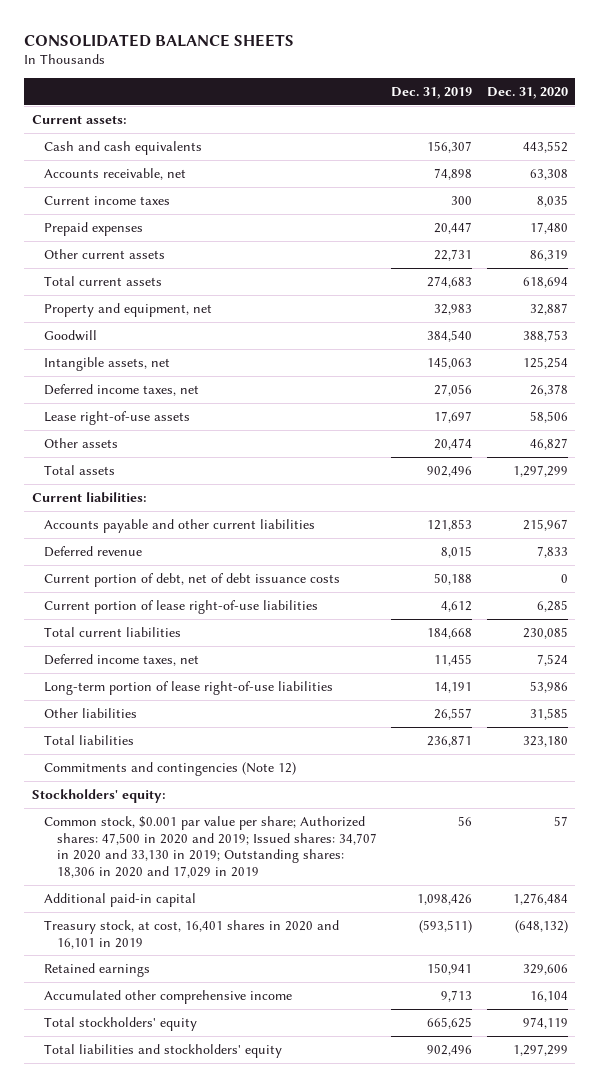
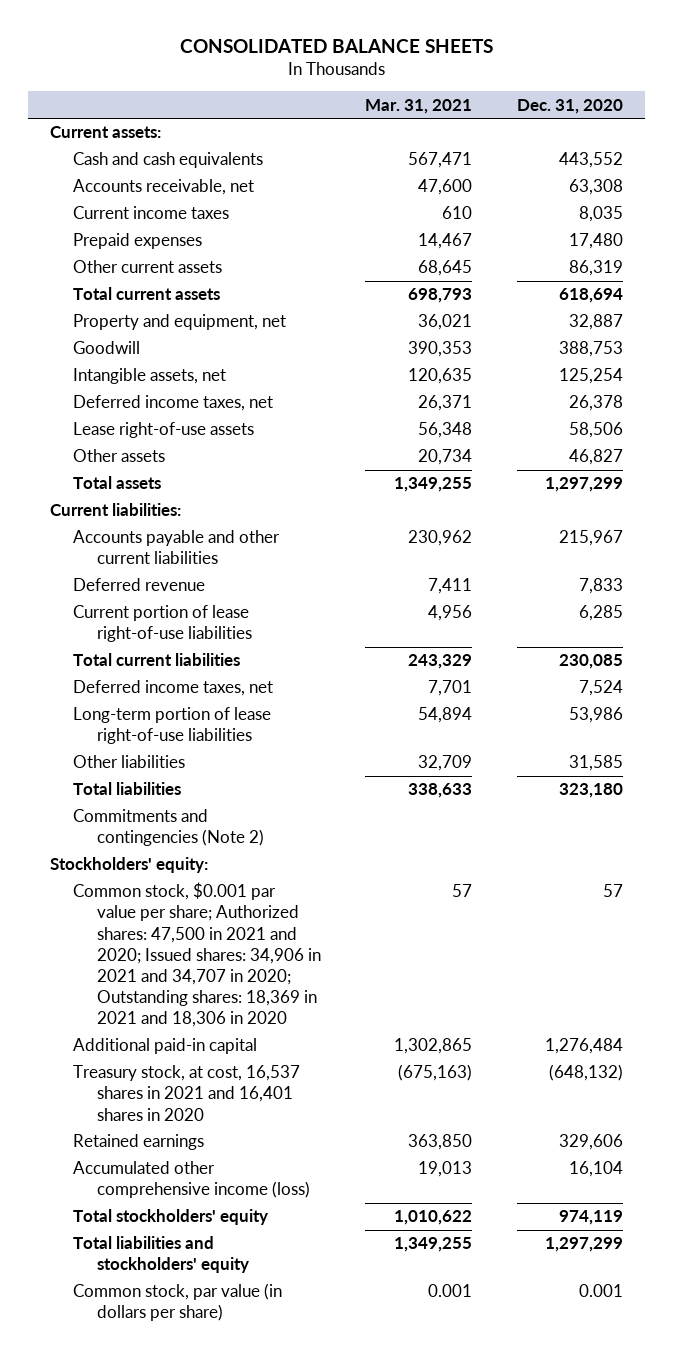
[391,86,473,99] Dec. 31, 2019 -> none
none -> [365,98,473,114] Mar. 31, 2021
[44,572,341,587] Current portion of debt, net of debt issuance costs -> none
[44,761,297,776] Commitments and contingencies (Note 12) -> [73,809,264,847] Commitments and contingencies (Note 2)
[44,815,377,879] Common stock, $0.001 par value per share; Authorized shares: 47,500 in 2020 and 2019; Issued shares: 34,707 in 2020 and 33,130 in 2019; Outstanding shares: 18,306 in 2020 and 17,029 in 2019 -> [73,882,321,1028] Common stock, $0.001 par value per share; Authorized shares: 47,500 in 2021 and 2020; Issued shares: 34,906 in 2021 and 34,707 in 2020; Outstanding shares: 18,369 in 2021 and 18,306 in 2020
[44,919,340,949] Treasury stock, at cost, 16,401 shares in 2020 and 16,101 in 2019 -> [73,1065,301,1121] Treasury stock, at cost, 16,537 shares in 2021 and 16,401 shares in 2020
[44,989,293,1004] Accumulated other comprehensive income -> [73,1161,310,1199] Accumulated other comprehensive income (loss)
none -> [73,1283,283,1322] Common stock, par value (in dollars per share)

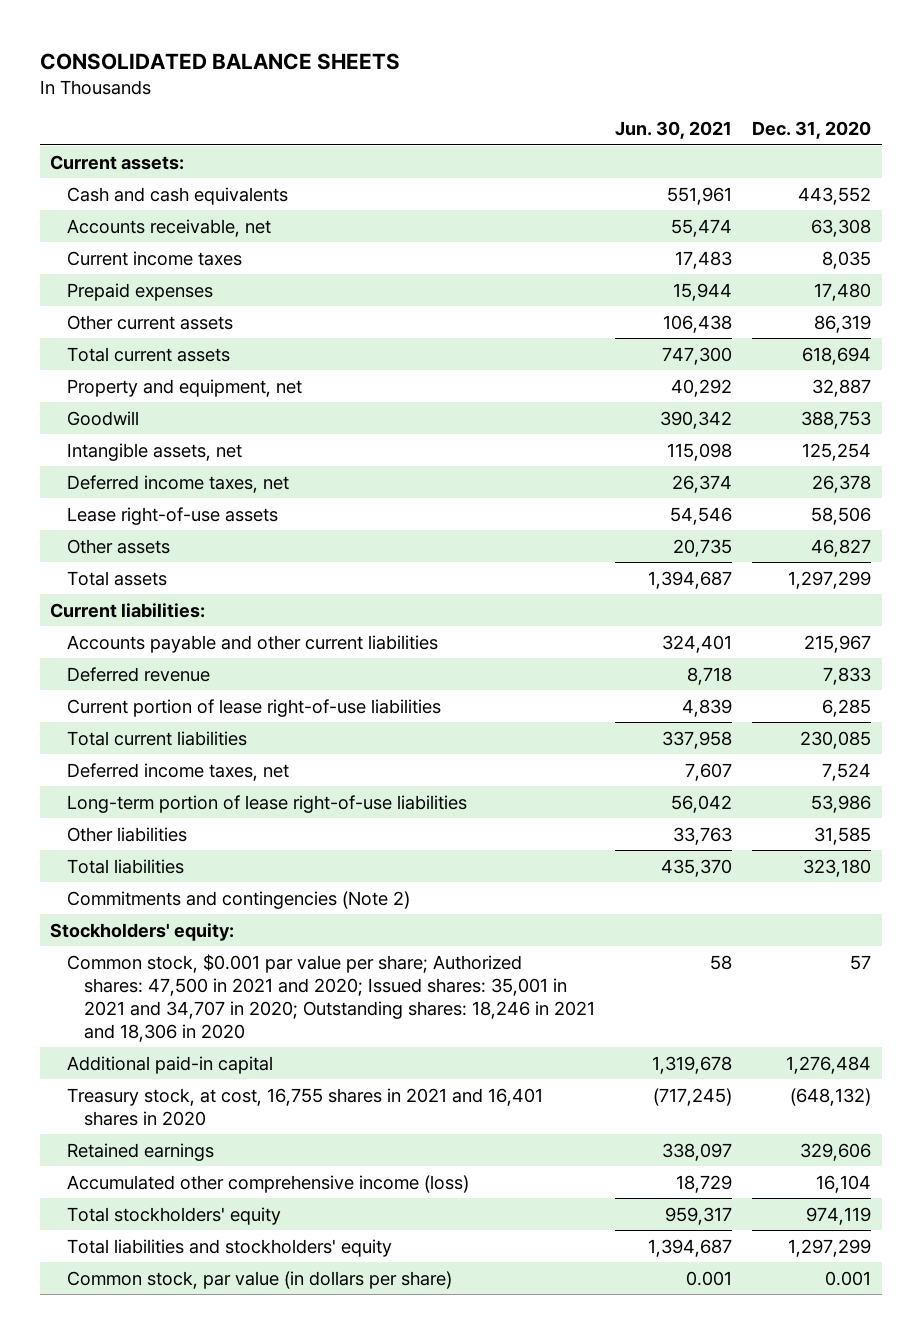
[365,98,473,114] Mar. 31, 2021 -> none
none -> [614,121,732,140] Jun. 30, 2021
[73,882,321,1028] Common stock, $0.001 par value per share; Authorized shares: 47,500 in 2021 and 2020; Issued shares: 34,906 in 2021 and 34,707 in 2020; Outstanding shares: 18,369 in 2021 and 18,306 in 2020 -> [66,953,595,1043] Common stock, $0.001 par value per share; Authorized shares: 47,500 in 2021 and 2020; Issued shares: 35,001 in 2021 and 34,707 in 2020; Outstanding shares: 18,246 in 2021 and 18,306 in 2020
[73,1065,301,1121] Treasury stock, at cost, 16,537 shares in 2021 and 16,401 shares in 2020 -> [66,1087,543,1126] Treasury stock, at cost, 16,755 shares in 2021 and 16,401 shares in 2020

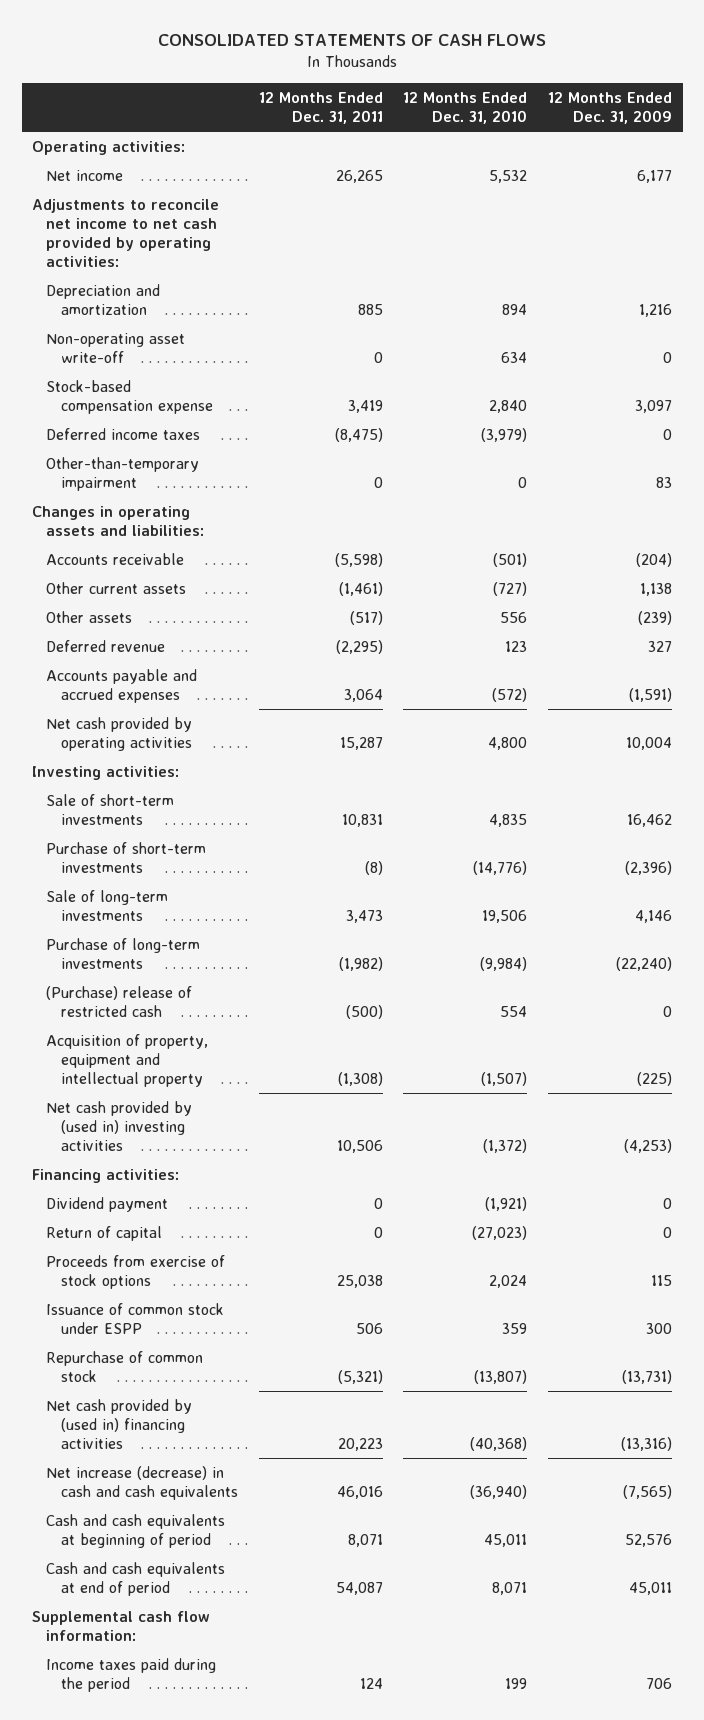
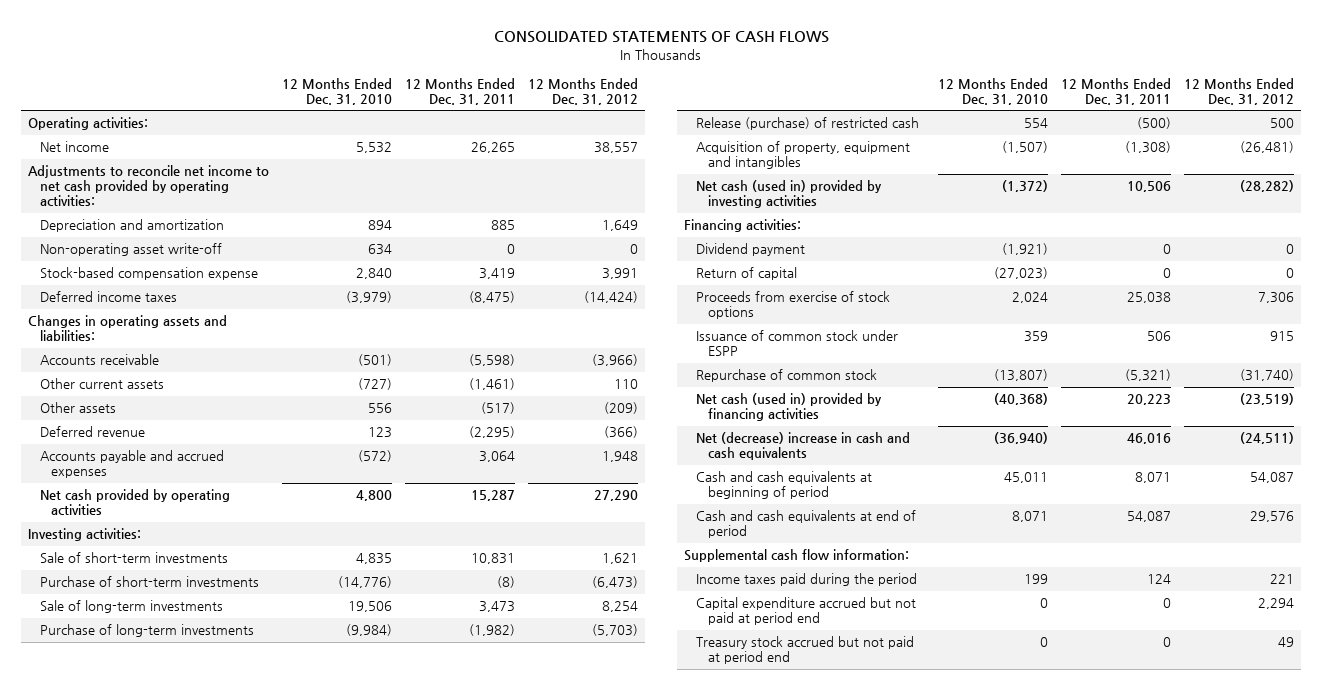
[548,92,673,125] 12 Months Ended Dec. 31, 2009 -> none
none -> [528,78,639,106] 12 Months Ended Dec. 31, 2012
[46,456,200,491] Other-than-temporary impairment -> none
[46,985,193,1017] (Purchase) release of restricted cash -> [695,117,919,131] Release (purchase) of restricted cash
[46,1033,209,1088] Acquisition of property, equipment and intellectual property -> [695,141,910,170] Acquisition of property, equipment and intangibles
[46,1100,193,1152] Net cash provided by (used in) investing activities -> [695,180,882,209] Net cash (used in) provided by investing activities
[46,1398,193,1450] Net cash provided by (used in) financing activities -> [695,393,882,422] Net cash (used in) provided by financing activities
[46,1465,238,1500] Net increase (decrease) in cash and cash equivalents -> [695,432,910,461] Net (decrease) increase in cash and cash equivalents
none -> [695,597,916,626] Capital expenditure accrued but not paid at period end
none -> [695,636,914,665] Treasury stock accrued but not paid at period end

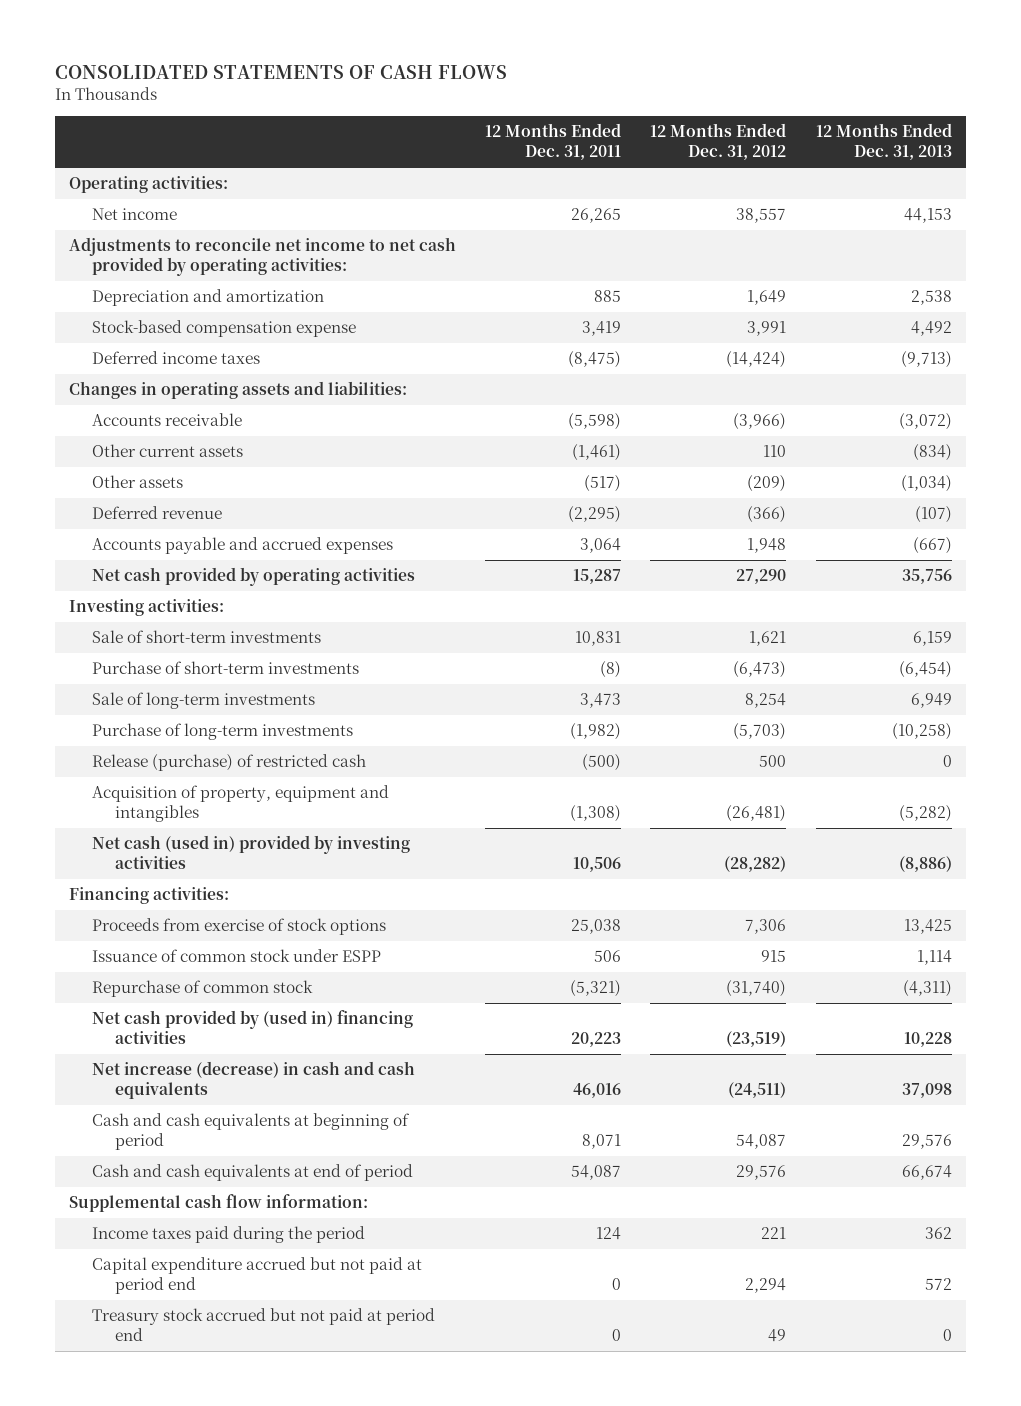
[281,78,392,106] 12 Months Ended Dec. 31, 2010 -> none
none -> [815,123,952,161] 12 Months Ended Dec. 31, 2013
[39,243,222,257] Non-operating asset write-off -> none
[695,243,805,257] Dividend payment -> none
[695,267,797,281] Return of capital -> none
[695,393,882,422] Net cash (used in) provided by financing activities -> [92,1010,414,1045] Net cash provided by (used in) financing activities
[695,432,910,461] Net (decrease) increase in cash and cash equivalents -> [92,1061,416,1100] Net increase (decrease) in cash and cash equivalents

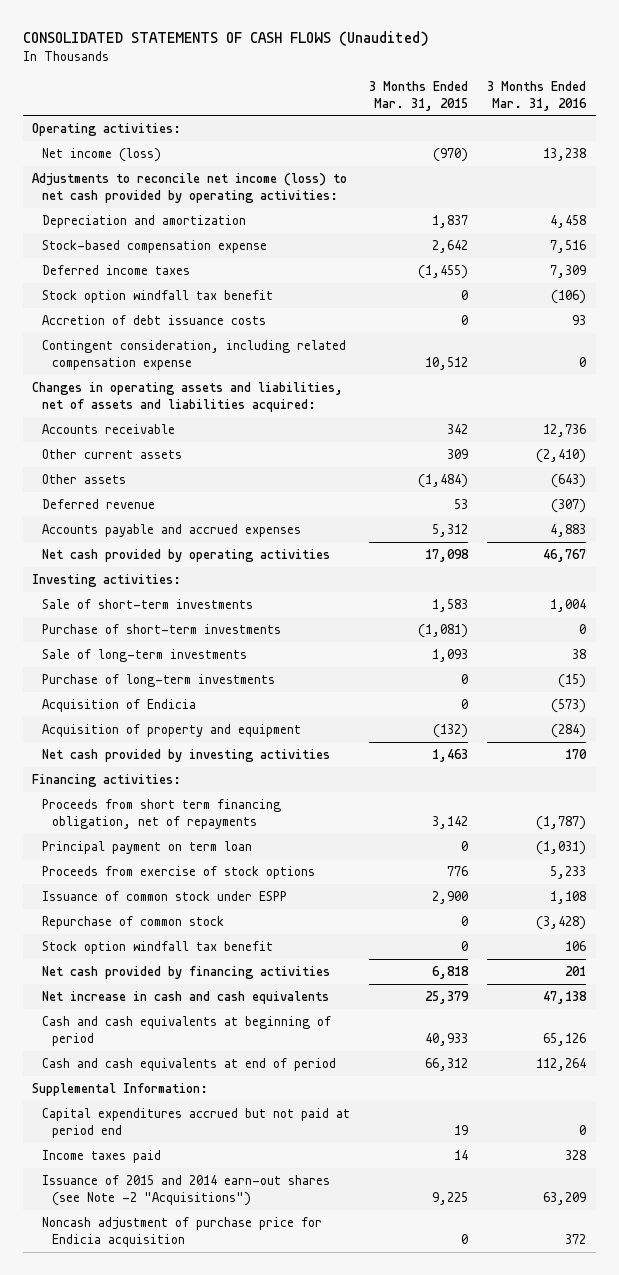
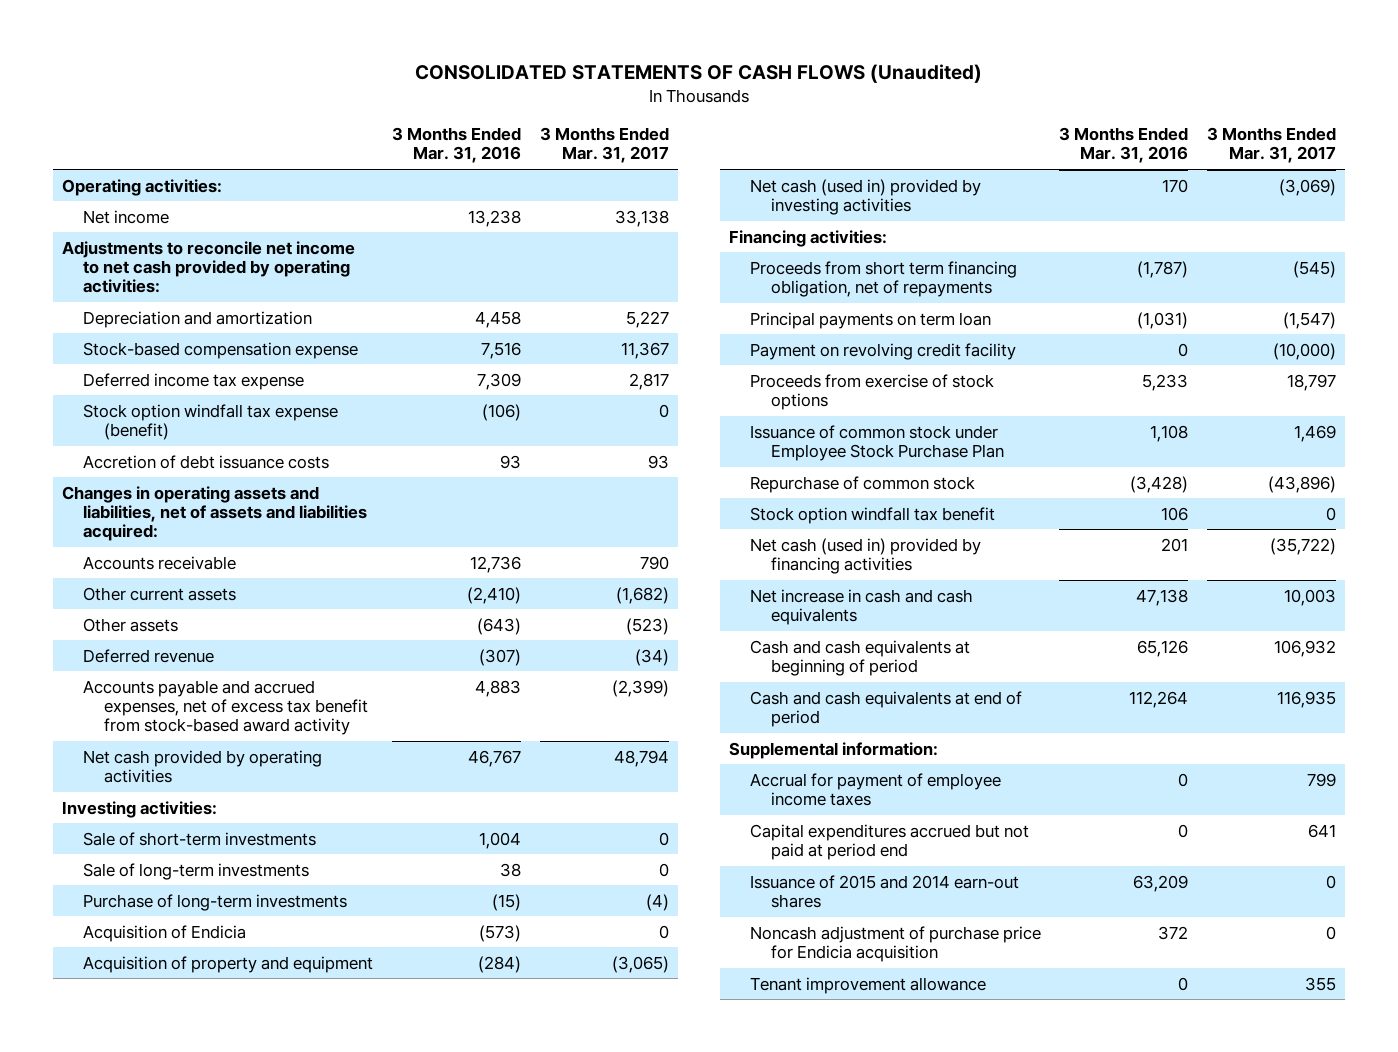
[369,80,469,111] 3 Months Ended Mar. 31, 2015 -> none
none -> [539,127,669,164] 3 Months Ended Mar. 31, 2017
[42,147,162,162] Net income (loss) -> [82,209,169,224] Net income
[32,172,348,203] Adjustments to reconcile net income (loss) to net cash provided by operating activities: -> [61,240,355,294] Adjustments to reconcile net income to net cash provided by operating activities:
[42,264,191,275] Deferred income taxes -> [82,372,304,390] Deferred income tax expense
[42,289,274,303] Stock option windfall tax benefit -> [82,403,338,440] Stock option windfall tax expense (benefit)
[42,339,347,370] Contingent consideration, including related compensation expense -> none
[42,523,302,537] Accounts payable and accrued expenses -> [82,679,368,736] Accounts payable and accrued expenses, net of excess tax benefit from stock-based award activity
[42,623,282,634] Purchase of short-term investments -> none
[42,748,331,762] Net cash provided by investing activities -> [749,178,981,215] Net cash (used in) provided by investing activities
[42,840,253,854] Principal payment on term loan -> [749,311,991,329] Principal payments on term loan
none -> [749,342,1016,360] Payment on revolving credit facility
[42,890,288,901] Issuance of common stock under ESPP -> [749,424,1004,461] Issuance of common stock under Employee Stock Purchase Plan
[42,965,331,979] Net cash provided by financing activities -> [749,537,981,574] Net cash (used in) provided by financing activities
[32,1082,209,1096] Supplemental Information: -> [729,741,939,759] Supplemental information:
none -> [749,772,1001,806] Accrual for payment of employee income taxes
[42,1149,162,1163] Income taxes paid -> none
[42,1174,331,1206] Issuance of 2015 and 2014 earn-out shares (see Note -2 "Acquisitions") -> [749,874,1019,908] Issuance of 2015 and 2014 earn-out shares
none -> [749,976,986,994] Tenant improvement allowance

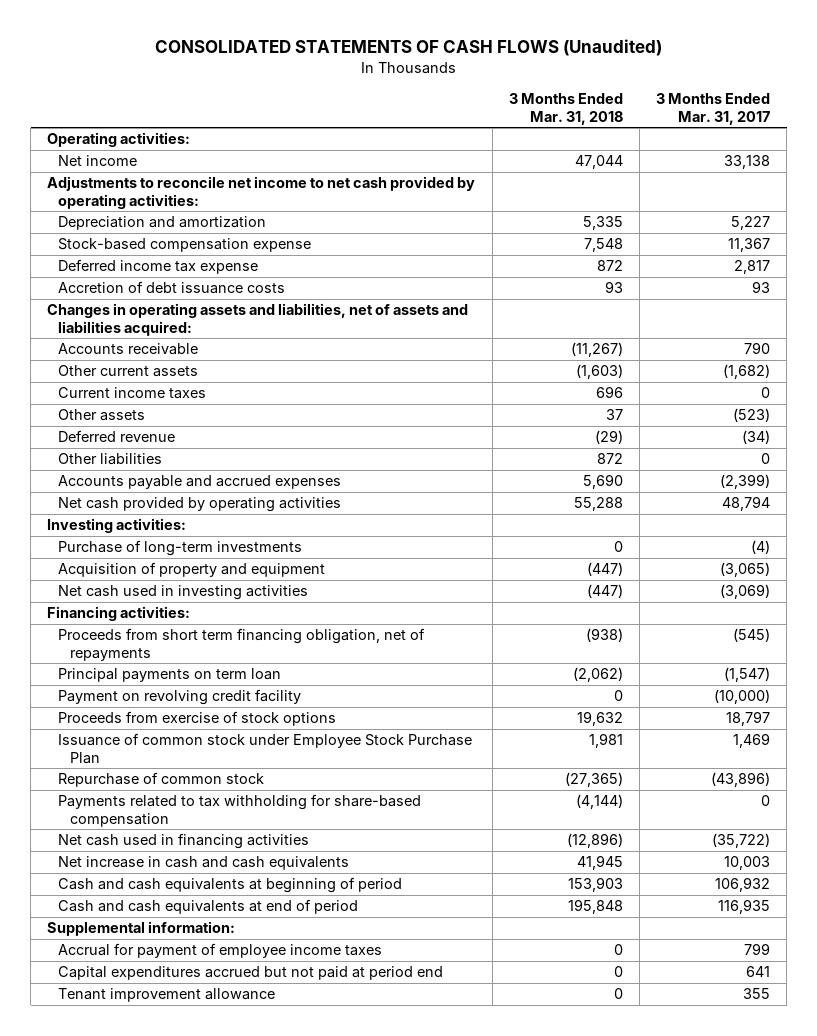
[392,127,522,164] 3 Months Ended Mar. 31, 2016 -> none
none -> [508,93,623,125] 3 Months Ended Mar. 31, 2018
[82,403,338,440] Stock option windfall tax expense (benefit) -> none
none -> [58,387,207,400] Current income taxes
none -> [58,453,163,466] Other liabilities
[82,679,368,736] Accounts payable and accrued expenses, net of excess tax benefit from stock-based award activity -> [58,475,342,490] Accounts payable and accrued expenses
[82,831,316,846] Sale of short-term investments -> none
[82,862,309,880] Sale of long-term investments -> none
[82,924,246,942] Acquisition of Endicia -> none
[749,178,981,215] Net cash (used in) provided by investing activities -> [58,585,309,601] Net cash used in investing activities
[749,506,995,524] Stock option windfall tax benefit -> none
none -> [58,794,422,827] Payments related to tax withholding for share-based compensation
[749,537,981,574] Net cash (used in) provided by financing activities -> [58,833,310,850] Net cash used in financing activities
[749,874,1019,908] Issuance of 2015 and 2014 earn-out shares -> none
[749,925,1041,962] Noncash adjustment of purchase price for Endicia acquisition -> none

